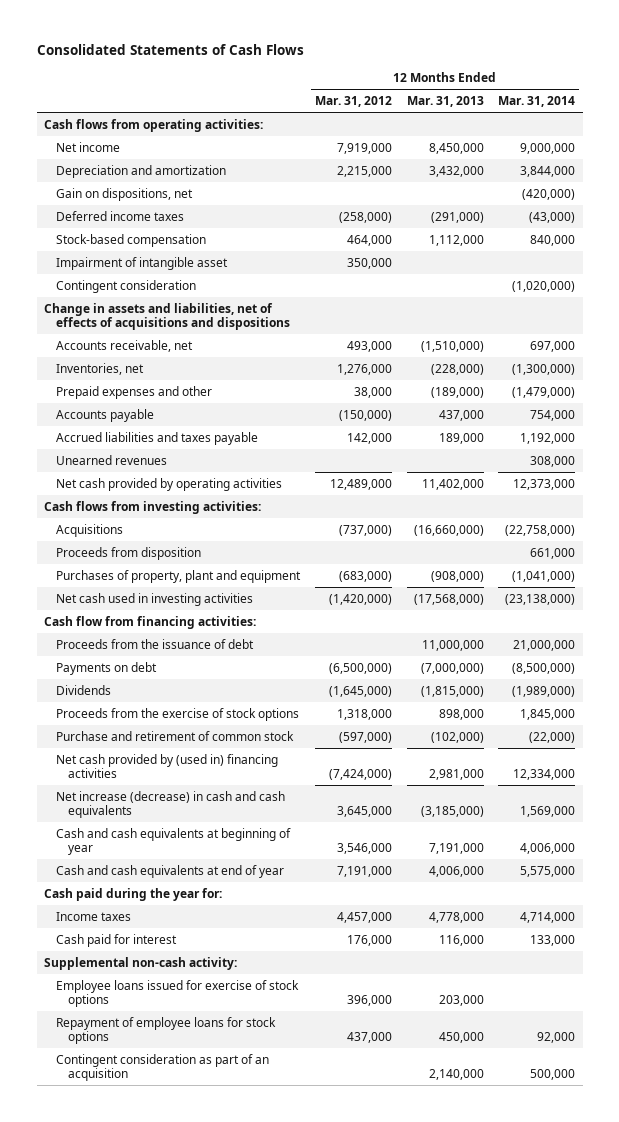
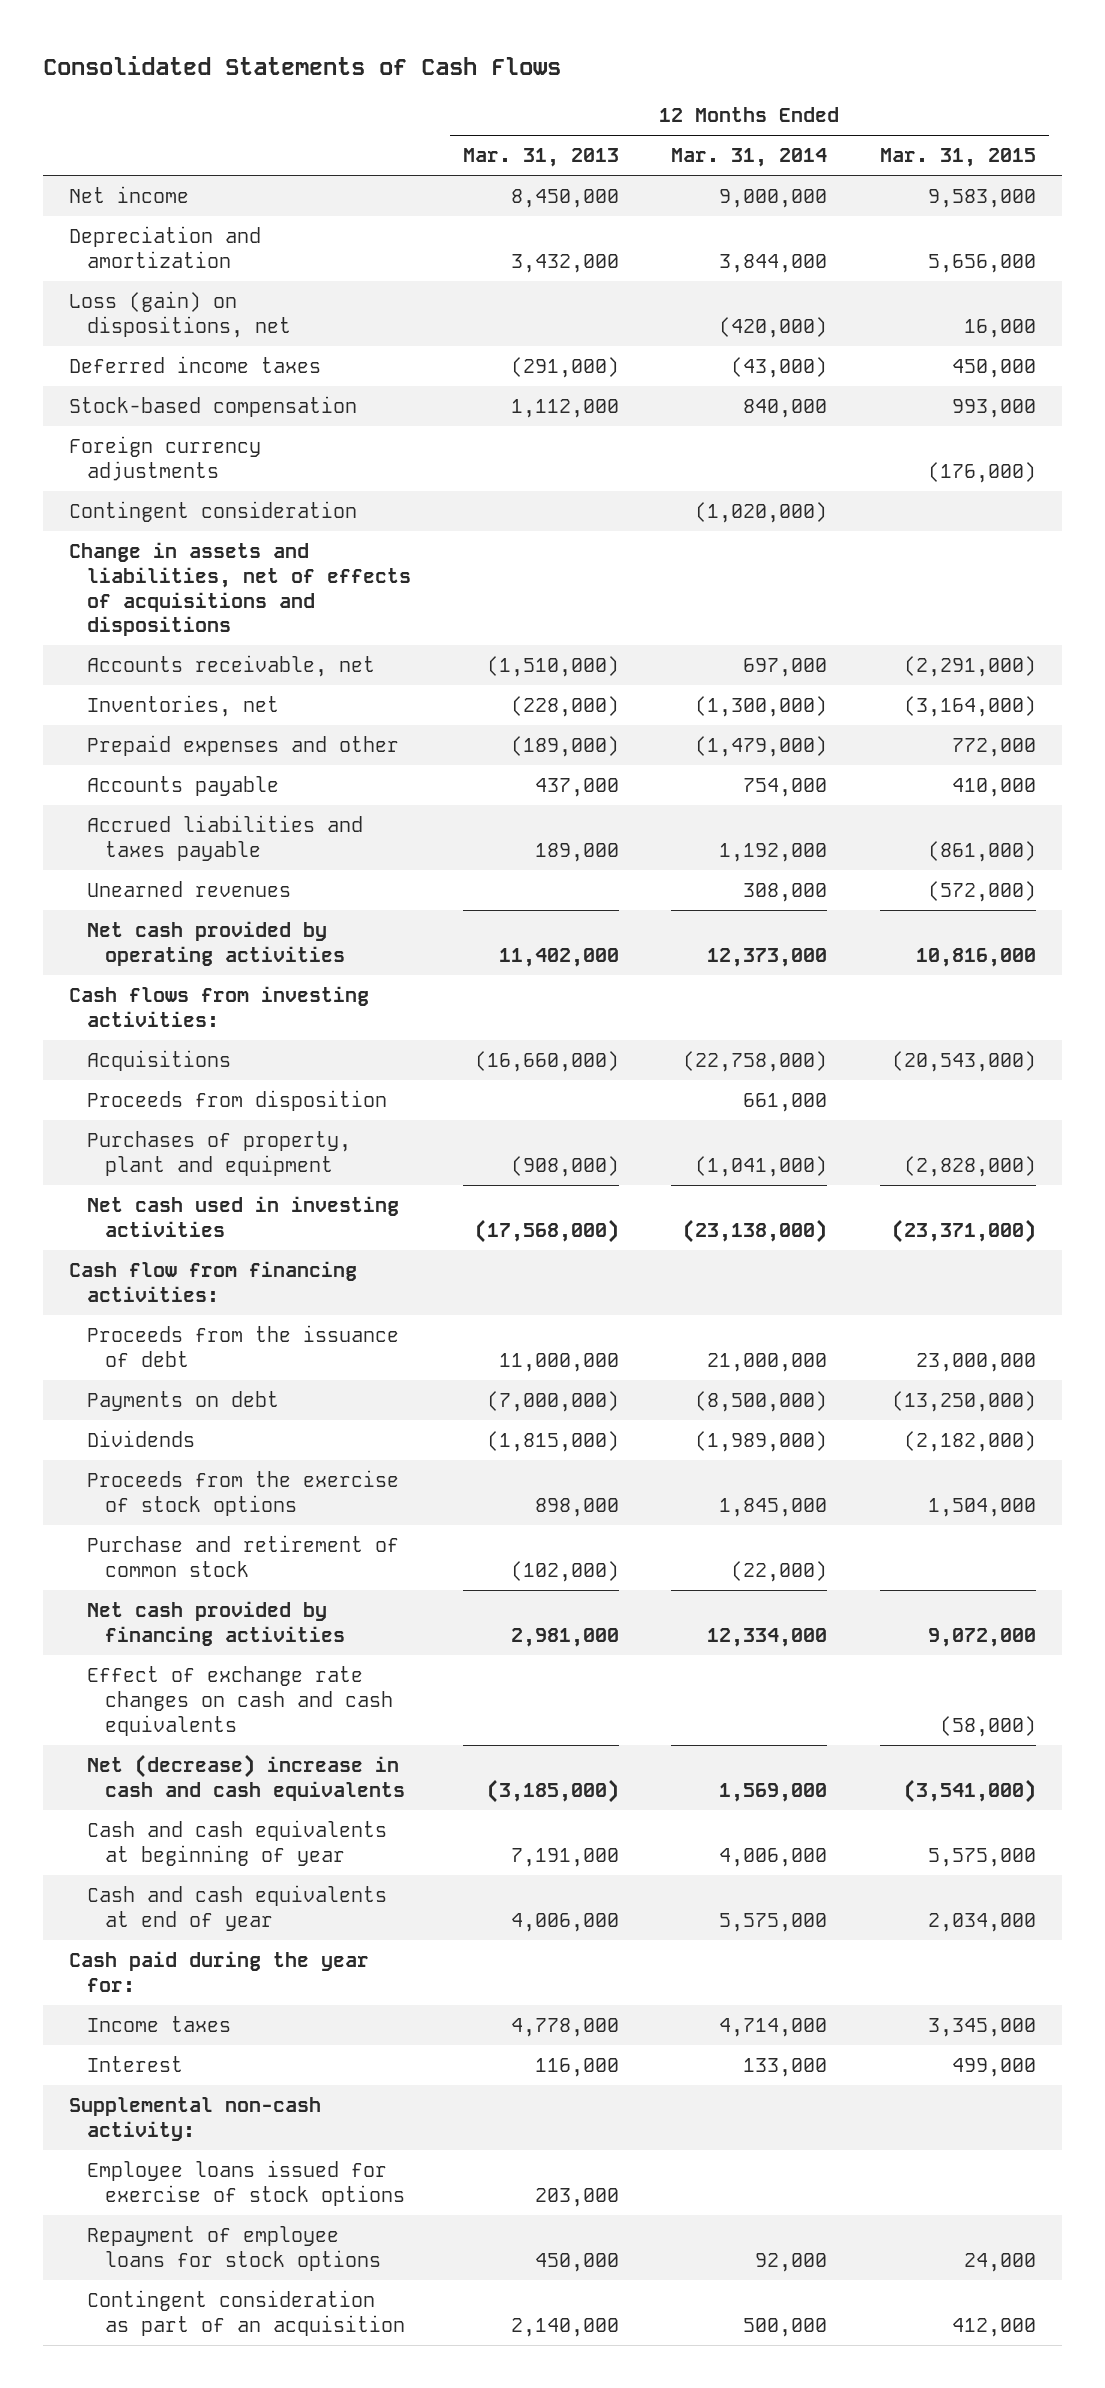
[314,96,392,108] Mar. 31, 2012 -> none
none -> [879,148,1036,168] Mar. 31, 2015
[44,118,264,132] Cash flows from operating activities: -> none
[56,187,194,201] Gain on dispositions, net -> [69,291,292,338] Loss (gain) on dispositions, net
[56,256,229,270] Impairment of intangible asset -> none
none -> [69,436,262,481] Foreign currency adjustments
[56,753,279,778] Net cash provided by (used in) financing activities -> [87,1601,345,1646] Net cash provided by financing activities
none -> [87,1666,393,1736] Effect of exchange rate changes on cash and cash equivalents
[56,790,286,818] Net increase (decrease) in cash and cash equivalents -> [87,1754,405,1801] Net (decrease) increase in cash and cash equivalents
[56,933,178,947] Cash paid for interest -> [87,2056,184,2073] Interest

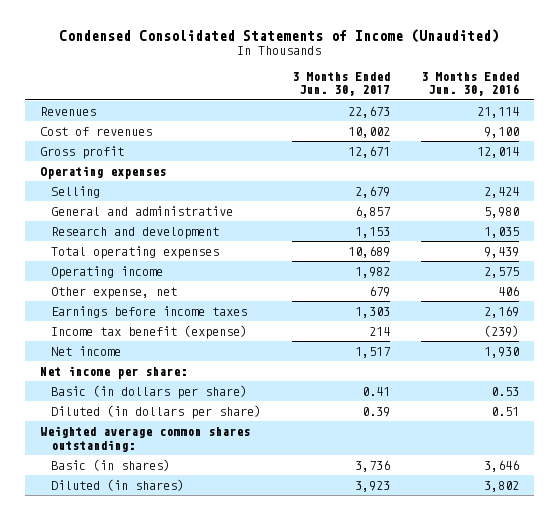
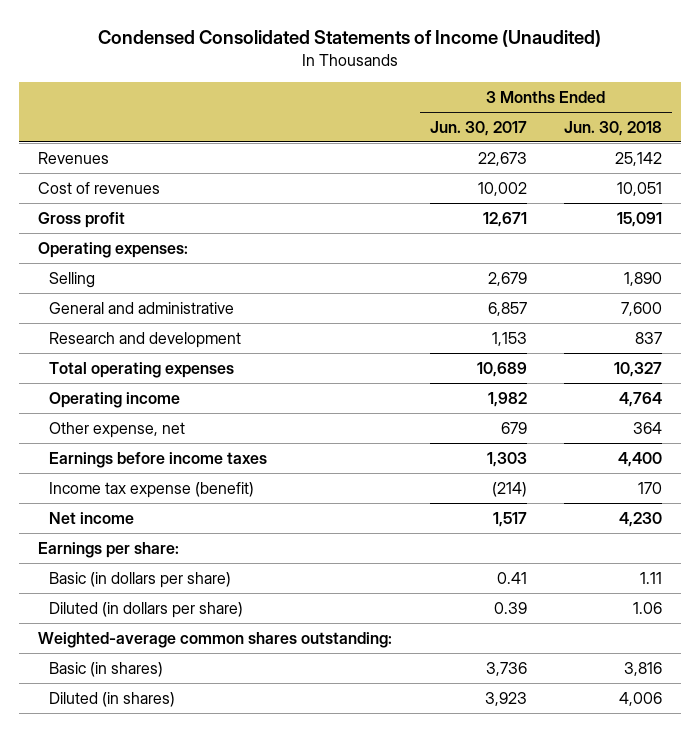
[420,71,519,97] 3 Months Ended Jun. 30, 2016 -> none
none -> [564,120,663,136] Jun. 30, 2018
[40,166,167,180] Operating expenses -> [37,241,188,258] Operating expenses:
[50,325,247,340] Income tax benefit (expense) -> [49,481,255,498] Income tax expense (benefit)
[368,327,390,337] 214 -> [491,481,527,497] (214)
[40,366,188,380] Net income per share: -> none
none -> [37,541,179,558] Earnings per share:
[40,426,251,452] Weighted average common shares outstanding: -> [37,631,392,648] Weighted-average common shares outstanding:

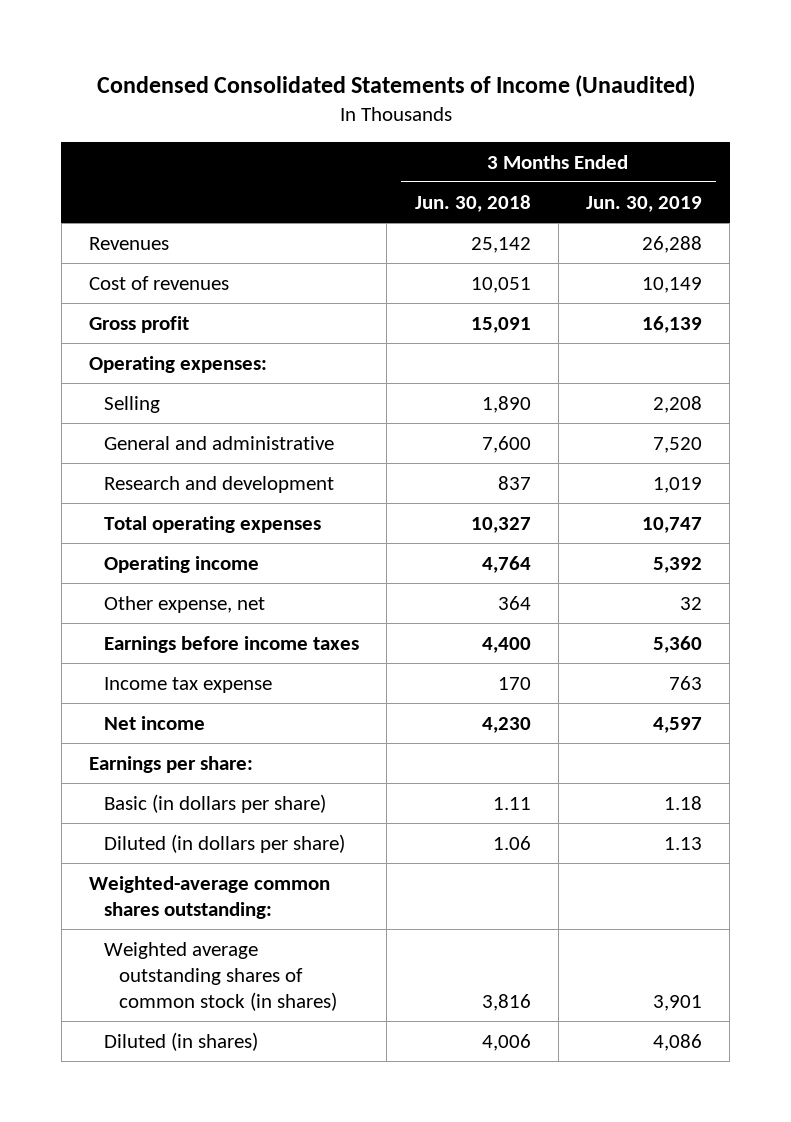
[429,120,527,136] Jun. 30, 2017 -> none
none -> [585,195,702,212] Jun. 30, 2019
[49,481,255,498] Income tax expense (benefit) -> [104,676,273,693] Income tax expense
[49,661,164,677] Basic (in shares) -> [104,941,338,1012] Weighted average outstanding shares of common stock (in shares)

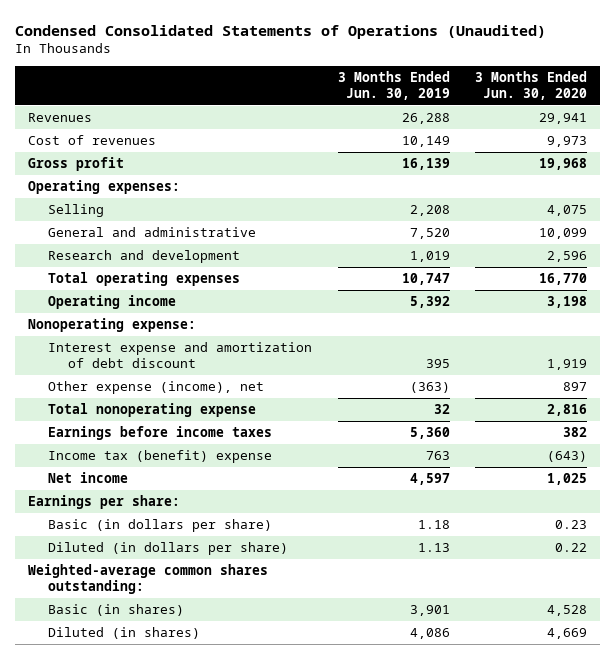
[96,75,695,98] Condensed Consolidated Statements of Income (Unaudited) -> [15,24,547,39] Condensed Consolidated Statements of Operations (Unaudited)
[414,194,531,212] Jun. 30, 2018 -> none
none -> [475,71,588,101] 3 Months Ended Jun. 30, 2020
none -> [28,318,197,333] Nonoperating expense:
none -> [47,342,312,369] Interest expense and amortization of debt discount
[104,595,266,613] Other expense, net -> [47,381,264,395] Other expense (income), net
[679,596,702,610] 32 -> [409,382,450,394] (363)
none -> [47,403,256,418] Total nonoperating expense
[104,676,273,693] Income tax expense -> [47,450,272,464] Income tax (benefit) expense
[104,941,338,1012] Weighted average outstanding shares of common stock (in shares) -> [47,604,184,617] Basic (in shares)

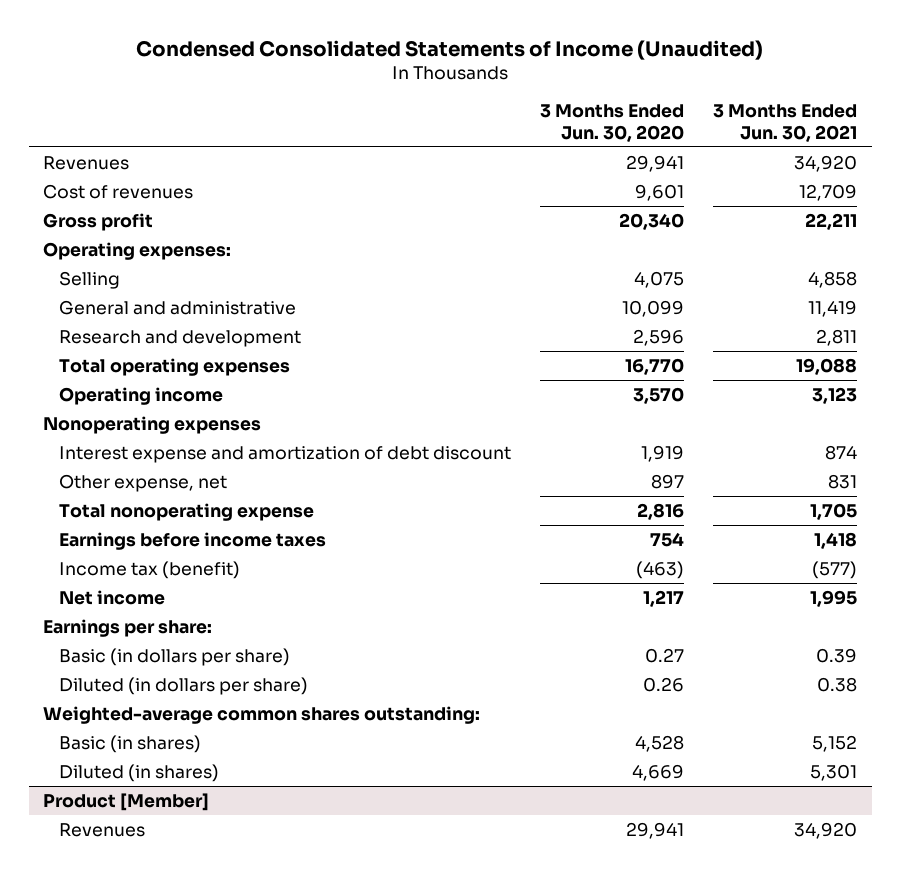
[15,24,547,39] Condensed Consolidated Statements of Operations (Unaudited) -> [136,39,764,60] Condensed Consolidated Statements of Income (Unaudited)
[337,71,450,101] 3 Months Ended Jun. 30, 2019 -> none
none -> [713,104,858,142] 3 Months Ended Jun. 30, 2021
[547,136,588,148] 9,973 -> [635,183,685,201] 9,601
[539,158,588,171] 19,968 -> [619,212,685,230] 20,340
[547,296,588,309] 3,198 -> [633,386,685,404] 3,570
[28,318,197,333] Nonoperating expense: -> [43,415,262,434] Nonoperating expenses
[47,381,264,395] Other expense (income), net -> [58,473,227,492] Other expense, net
[563,427,588,438] 382 -> [650,531,685,547] 754
[47,450,272,464] Income tax (benefit) expense -> [58,560,240,579] Income tax (benefit)
[547,451,588,463] (643) -> [636,560,685,579] (463)
[547,473,588,486] 1,025 -> [643,589,685,607] 1,217
[555,520,588,530] 0.23 -> [645,647,685,663] 0.27
[555,543,588,553] 0.22 -> [643,676,685,692] 0.26
none -> [43,792,210,811] Product [Member]
none -> [58,822,145,837] Revenues

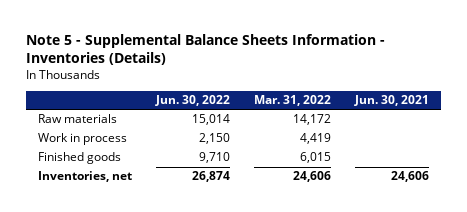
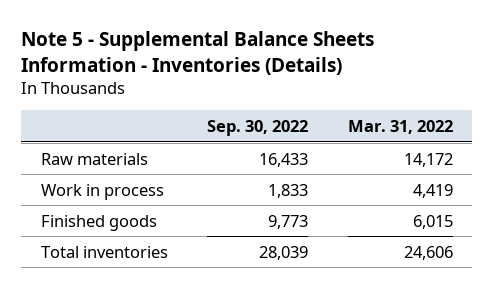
[155,95,231,107] Jun. 30, 2022 -> none
[353,95,429,107] Jun. 30, 2021 -> none
none -> [207,119,309,136] Sep. 30, 2022
[38,171,133,183] Inventories, net -> [40,245,168,258] Total inventories

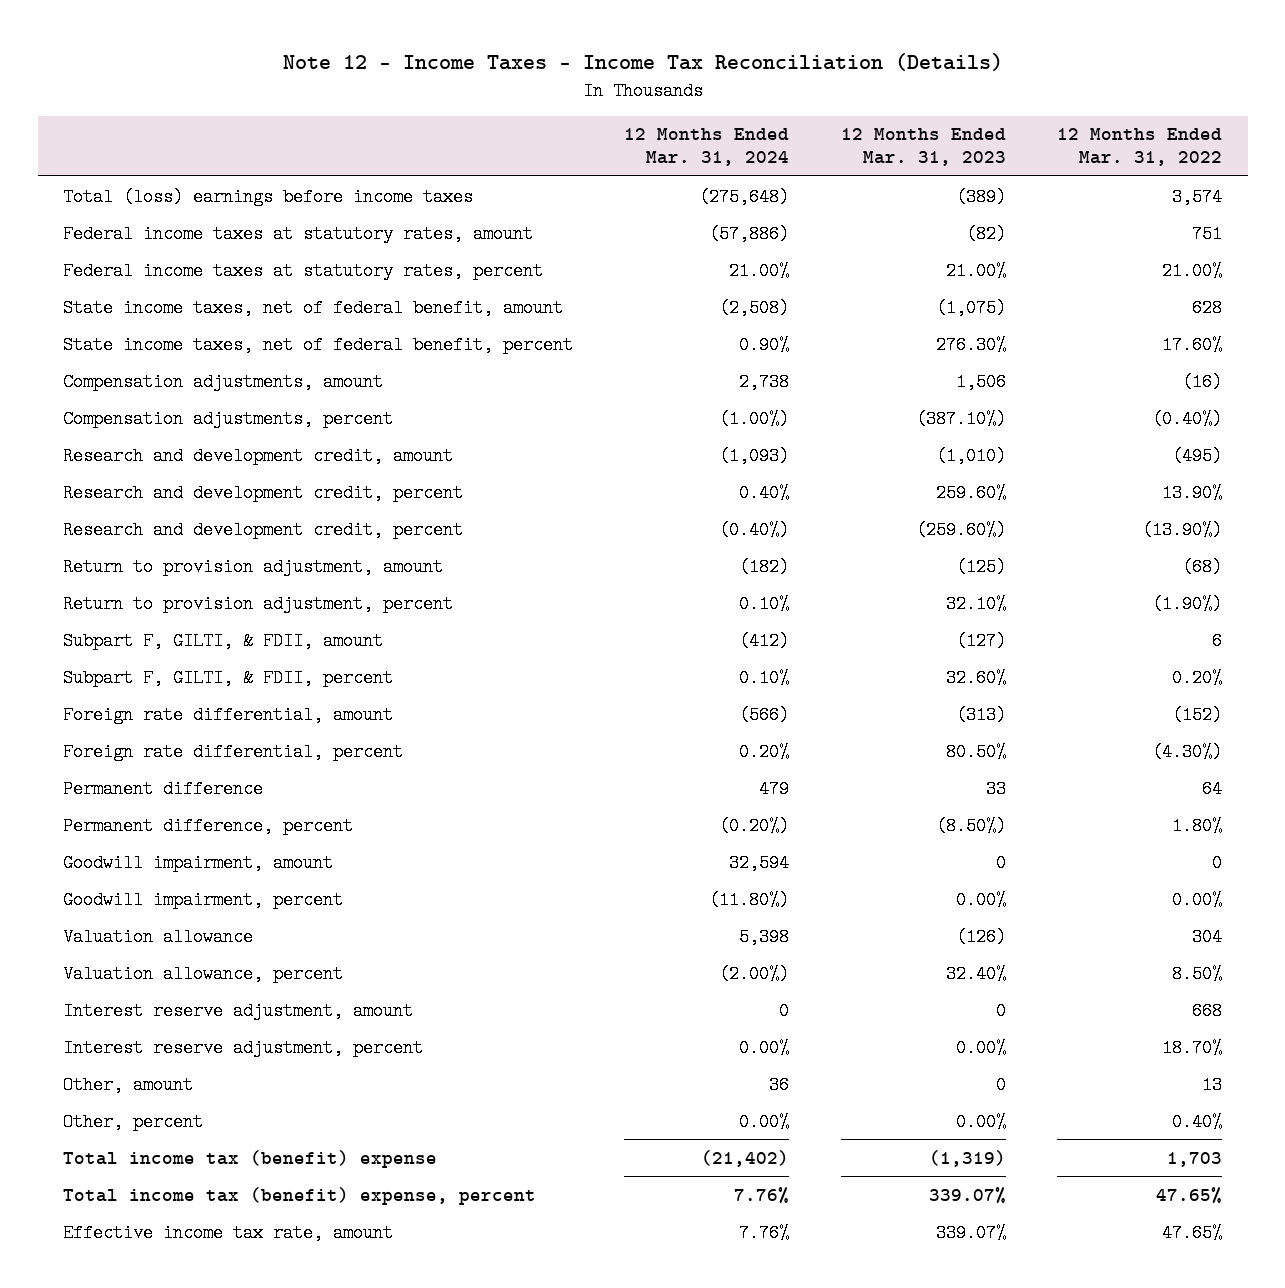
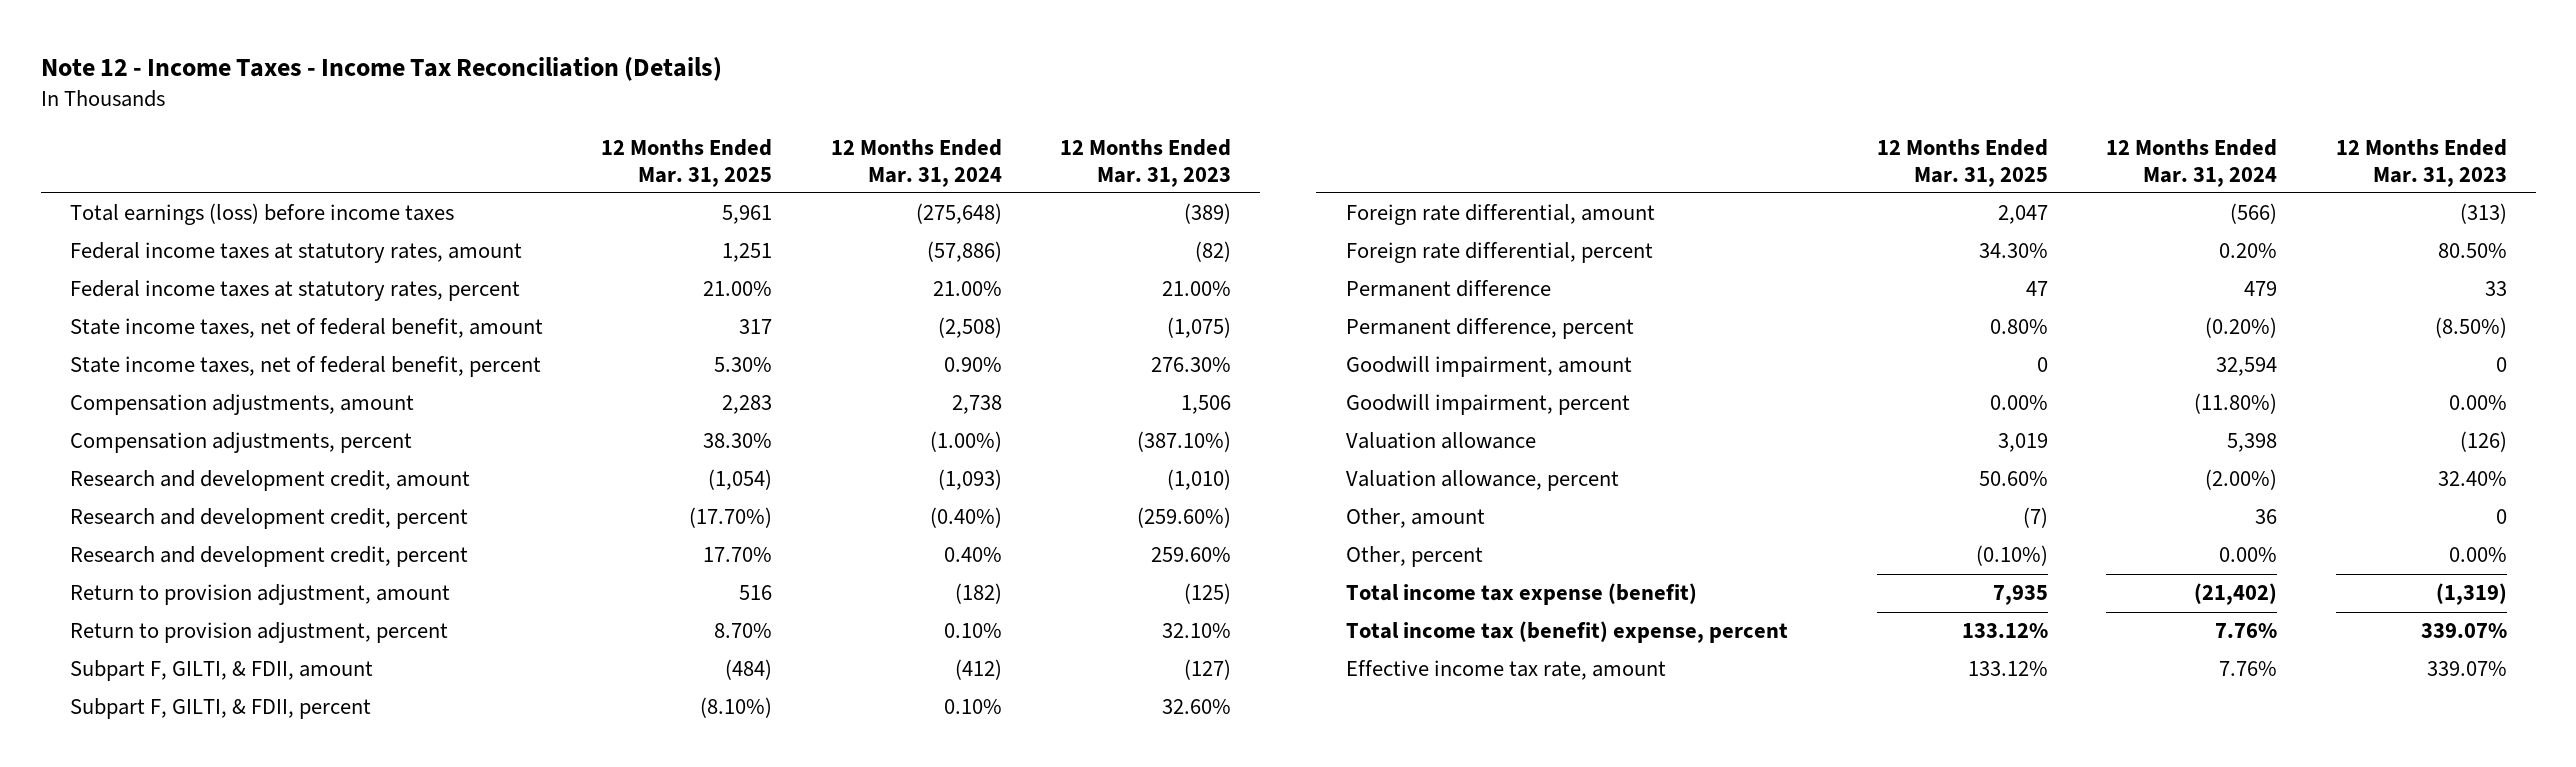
[1056,128,1222,167] 12 Months Ended Mar. 31, 2022 -> none
none -> [601,138,773,187] 12 Months Ended Mar. 31, 2025
[63,187,474,206] Total (loss) earnings before income taxes -> [69,203,454,226] Total earnings (loss) before income taxes
[63,483,464,502] Research and development credit, percent -> [69,546,468,568] Research and development credit, percent
[63,1001,414,1020] Interest reserve adjustment, amount -> none
[63,1038,424,1057] Interest reserve adjustment, percent -> none
[63,1149,438,1168] Total income tax (benefit) expense -> [1345,583,1697,606] Total income tax expense (benefit)

